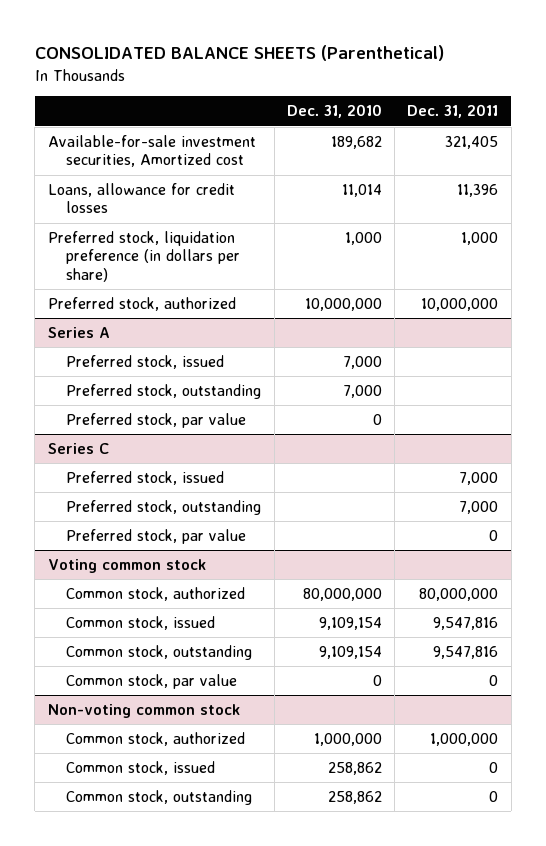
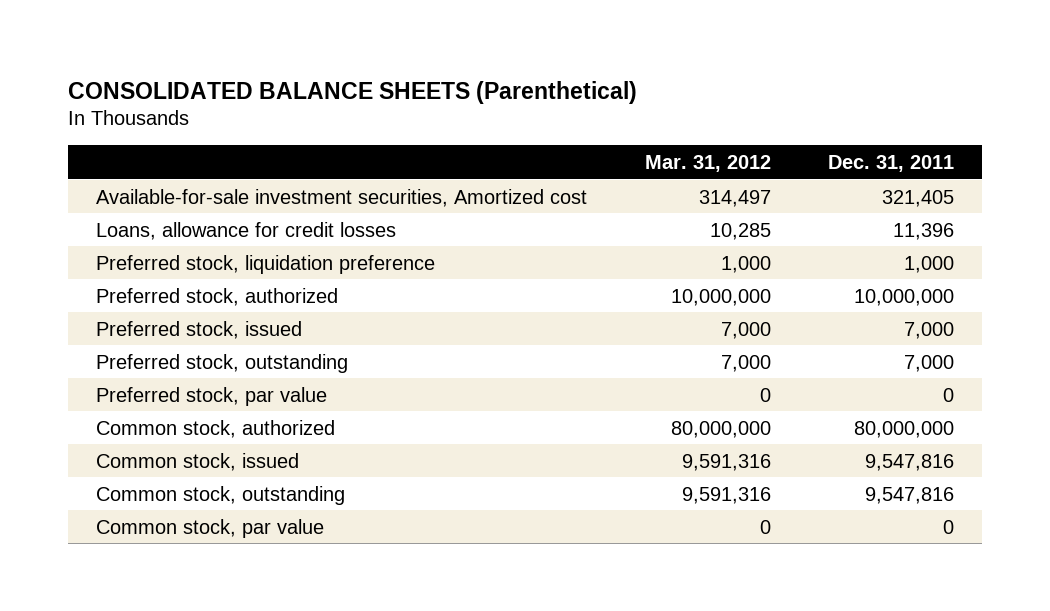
[286,104,382,119] Dec. 31, 2010 -> none
none -> [644,154,771,172] Mar. 31, 2012
[47,230,241,282] Preferred stock, liquidation preference (in dollars per share) -> [96,254,436,274] Preferred stock, liquidation preference
[47,326,110,338] Series A -> none
[66,354,225,369] Preferred stock, issued -> none
[66,383,262,399] Preferred stock, outstanding -> none
[66,412,247,428] Preferred stock, par value -> none
[47,442,109,454] Series C -> none
[47,558,206,573] Voting common stock -> none
[47,703,240,718] Non-voting common stock -> none
[66,731,246,746] Common stock, authorized -> none
[66,760,216,775] Common stock, issued -> none
[66,789,253,805] Common stock, outstanding -> none

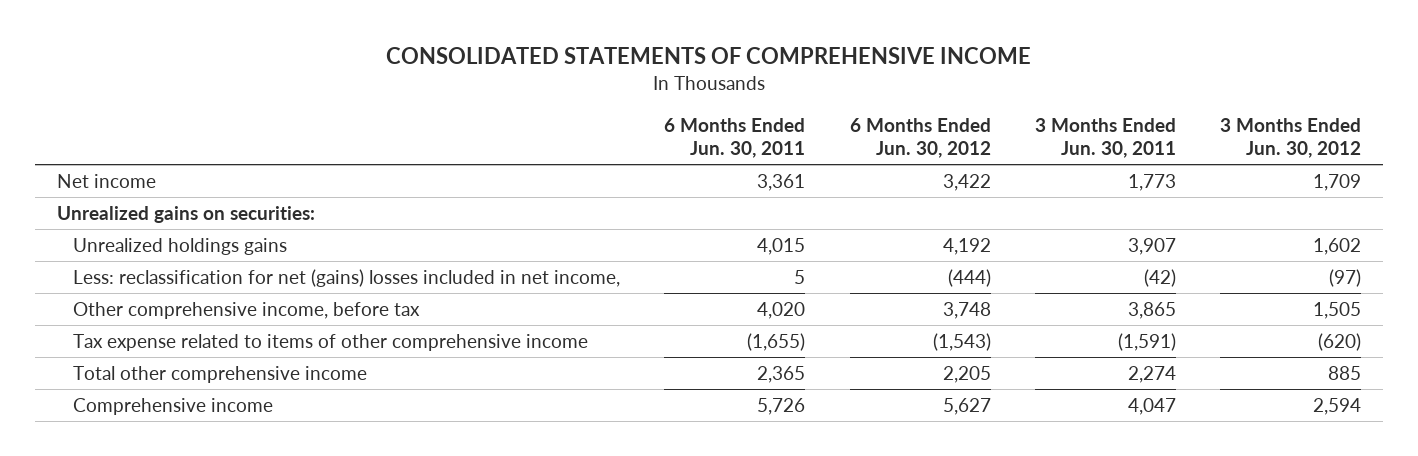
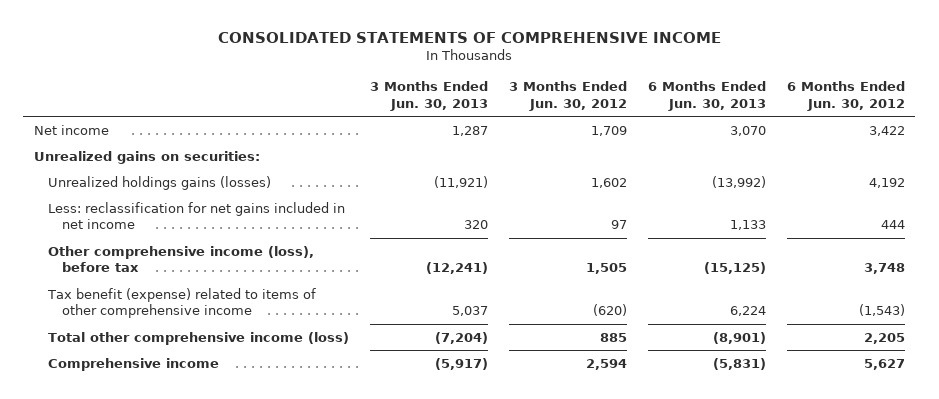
[664,118,806,158] 6 Months Ended Jun. 30, 2011 -> none
[1034,118,1176,158] 3 Months Ended Jun. 30, 2011 -> none
none -> [369,81,488,111] 3 Months Ended Jun. 30, 2013
none -> [647,81,766,111] 6 Months Ended Jun. 30, 2013
[73,238,288,256] Unrealized holdings gains -> [47,175,271,190] Unrealized holdings gains (losses)
[73,269,621,288] Less: reclassification for net (gains) losses included in net income, -> [47,201,345,230] Less: reclassification for net gains included in net income
[947,269,991,288] (444) -> [880,220,905,230] 444
[1328,269,1361,288] (97) -> [610,220,627,230] 97
[73,302,421,320] Other comprehensive income, before tax -> [47,245,314,273] Other comprehensive income (loss), before tax
[73,334,589,352] Tax expense related to items of other comprehensive income -> [46,287,316,319] Tax benefit (expense) related to items of other comprehensive income
[73,366,368,384] Total other comprehensive income -> [47,331,349,345] Total other comprehensive income (loss)

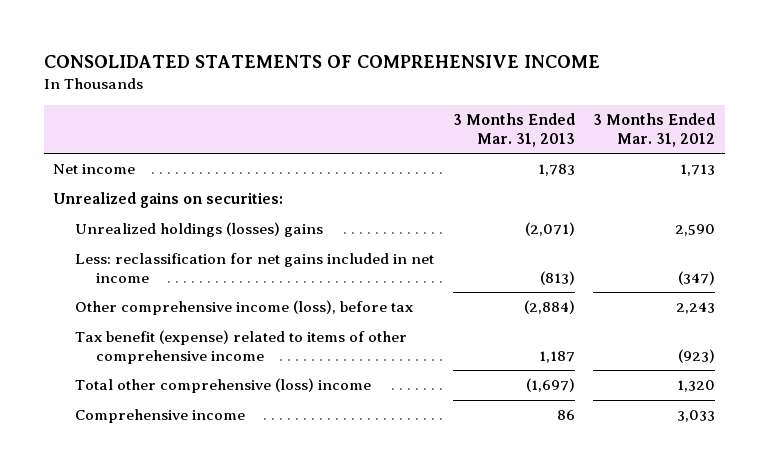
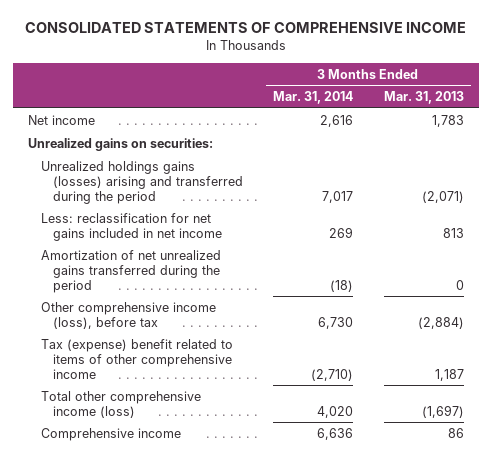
[593,113,716,147] 3 Months Ended Mar. 31, 2012 -> none
none -> [273,91,354,105] Mar. 31, 2014
[74,222,323,238] Unrealized holdings (losses) gains -> [40,160,243,204] Unrealized holdings gains (losses) arising and transferred during the period
[539,271,575,286] (813) -> [442,227,464,238] 813
none -> [40,249,221,293] Amortization of net unrealized gains transferred during the period
[74,330,407,365] Tax benefit (expense) related to items of other comprehensive income -> [40,338,233,379] Tax (expense) benefit related to items of other comprehensive income
[74,378,371,394] Total other comprehensive (loss) income -> [40,390,201,418] Total other comprehensive income (loss)

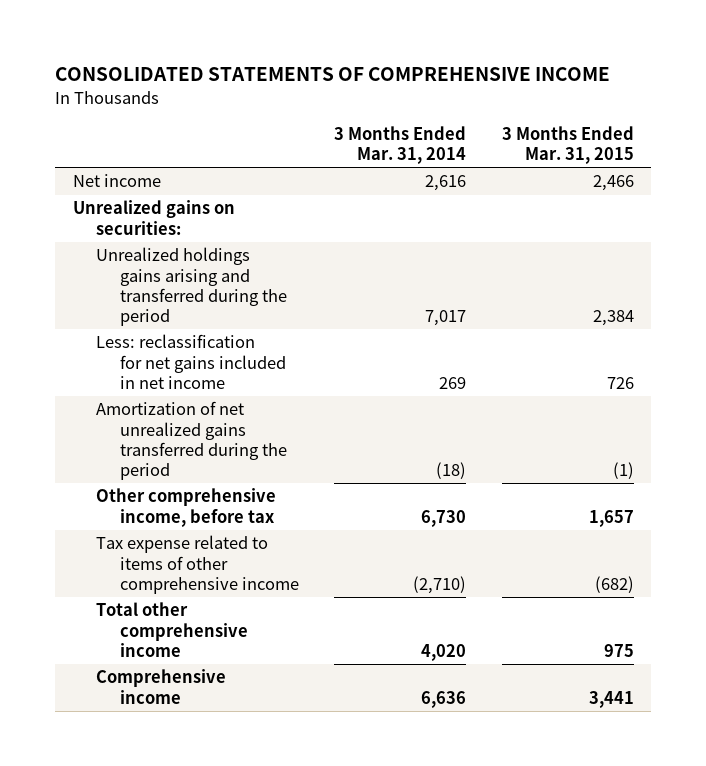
[383,91,464,105] Mar. 31, 2013 -> none
none -> [501,125,634,164] 3 Months Ended Mar. 31, 2015
[40,160,243,204] Unrealized holdings gains (losses) arising and transferred during the period -> [96,247,288,326] Unrealized holdings gains arising and transferred during the period
[40,301,216,329] Other comprehensive income (loss), before tax -> [96,488,277,527] Other comprehensive income, before tax
[40,338,233,379] Tax (expense) benefit related to items of other comprehensive income -> [96,535,300,594] Tax expense related to items of other comprehensive income
[40,390,201,418] Total other comprehensive income (loss) -> [96,602,249,657] Total other comprehensive income

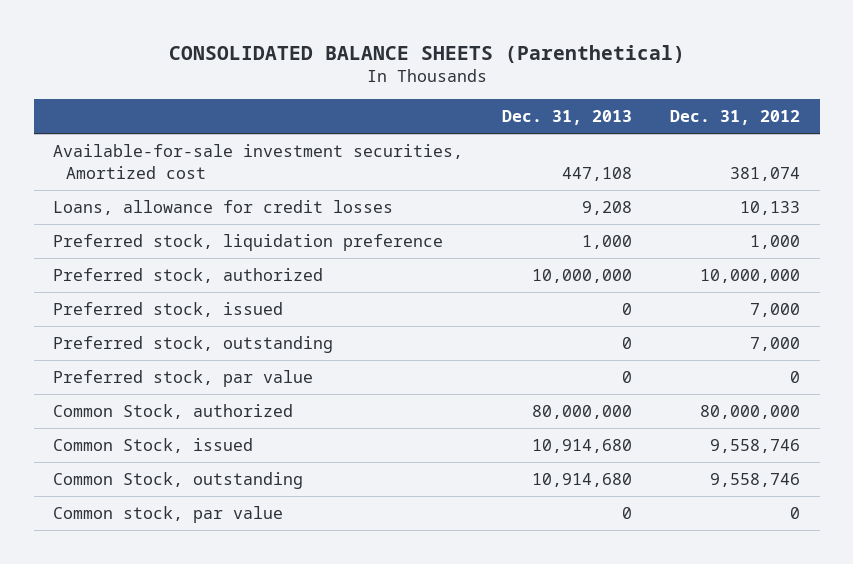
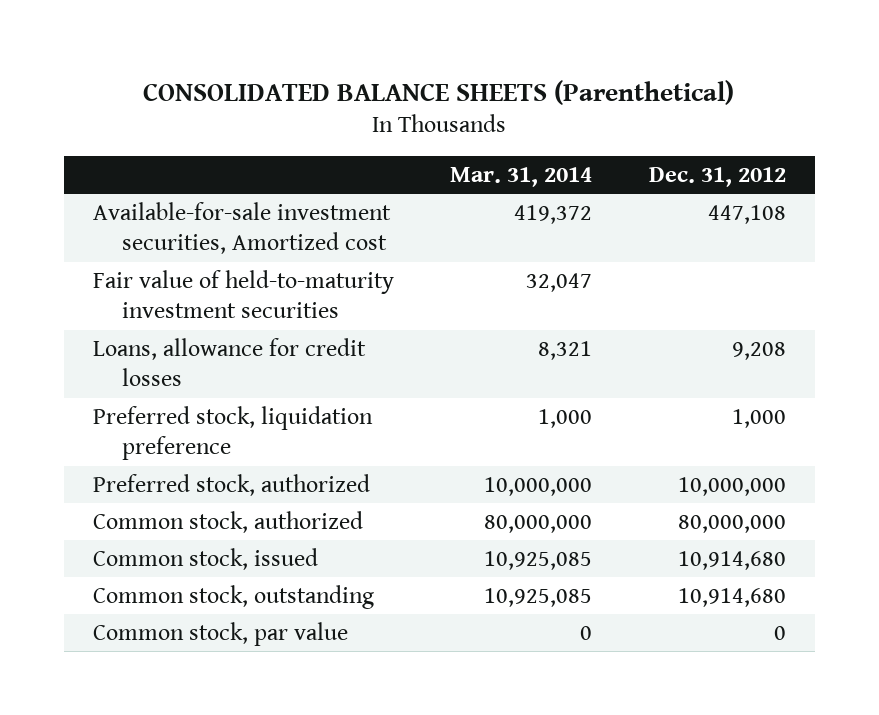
[501,110,632,126] Dec. 31, 2013 -> none
none -> [450,166,593,187] Mar. 31, 2014
[730,166,801,181] 381,074 -> [708,204,787,224] 447,108
none -> [92,269,394,319] Fair value of held-to-maturity investment securities
[740,201,801,216] 10,133 -> [732,341,787,360] 9,208
[53,302,284,318] Preferred stock, issued -> none
[53,336,334,354] Preferred stock, outstanding -> none
[53,370,314,388] Preferred stock, par value -> none
[53,404,294,420] Common Stock, authorized -> [92,510,363,533] Common stock, authorized
[53,438,254,454] Common Stock, issued -> [92,547,318,570] Common stock, issued
[710,439,801,454] 9,558,746 -> [678,550,787,570] 10,914,680
[53,472,304,490] Common Stock, outstanding -> [92,584,374,609] Common stock, outstanding
[710,473,801,488] 9,558,746 -> [678,587,787,607] 10,914,680

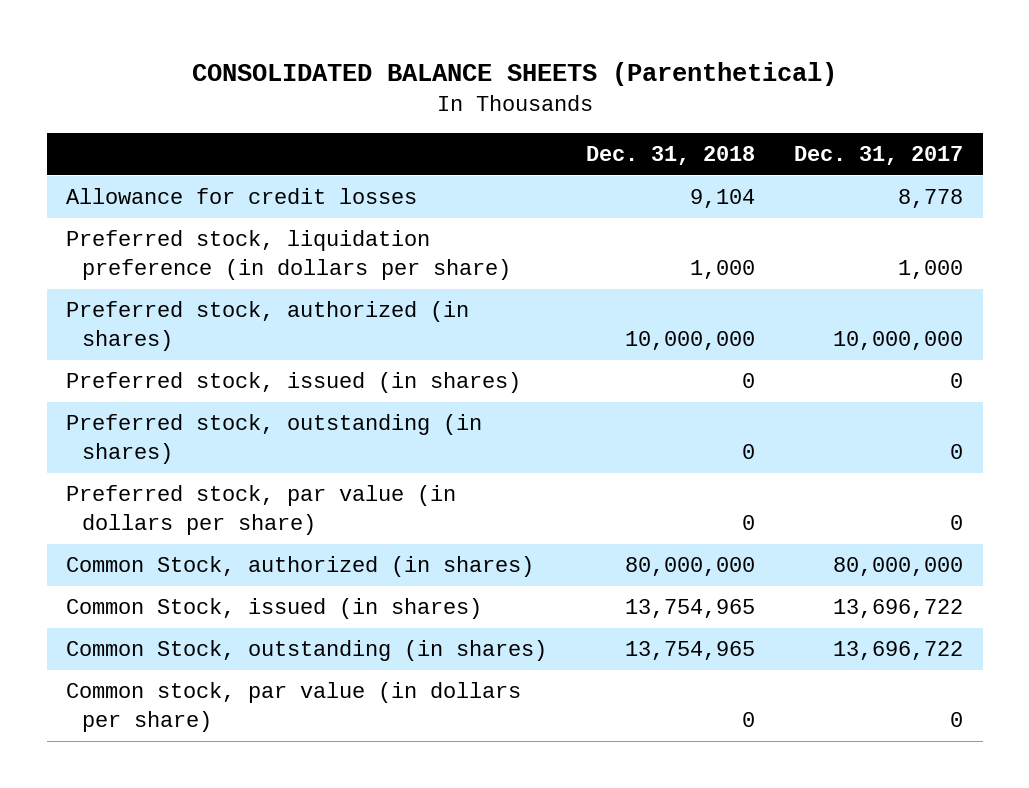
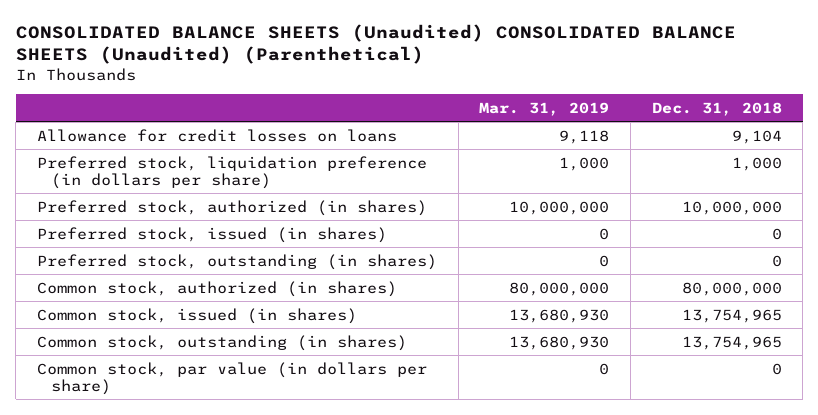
[191,61,837,86] CONSOLIDATED BALANCE SHEETS (Parenthetical) -> [15,23,736,65] CONSOLIDATED BALANCE SHEETS (Unaudited) CONSOLIDATED BALANCE SHEETS (Unaudited) (Parenthetical)
[794,145,964,165] Dec. 31, 2017 -> none
none -> [479,101,610,116] Mar. 31, 2019
[66,188,418,205] Allowance for credit losses -> [36,128,397,142] Allowance for credit losses on loans
[66,485,457,535] Preferred stock, par value (in dollars per share) -> none
[66,556,535,578] Common Stock, authorized (in shares) -> [36,280,397,297] Common stock, authorized (in shares)
[66,598,483,620] Common Stock, issued (in shares) -> [36,307,357,324] Common stock, issued (in shares)
[66,640,548,662] Common Stock, outstanding (in shares) -> [36,334,407,351] Common stock, outstanding (in shares)

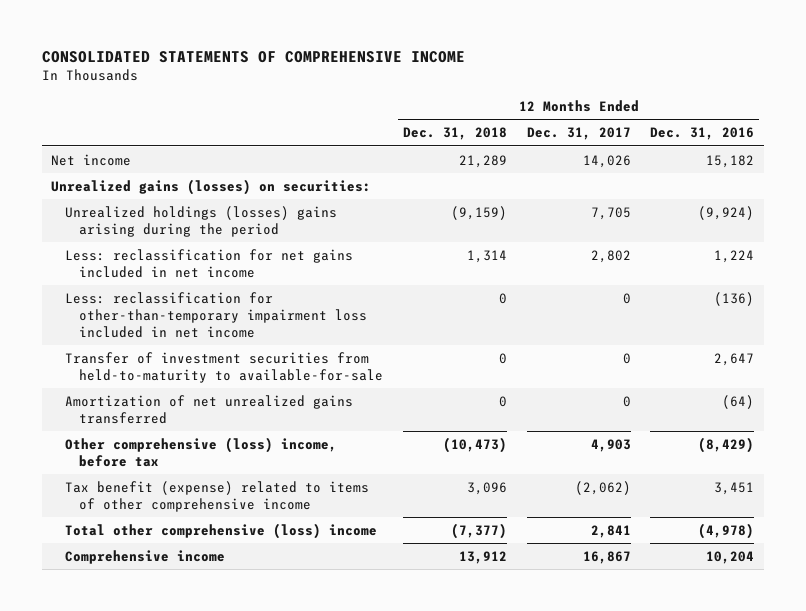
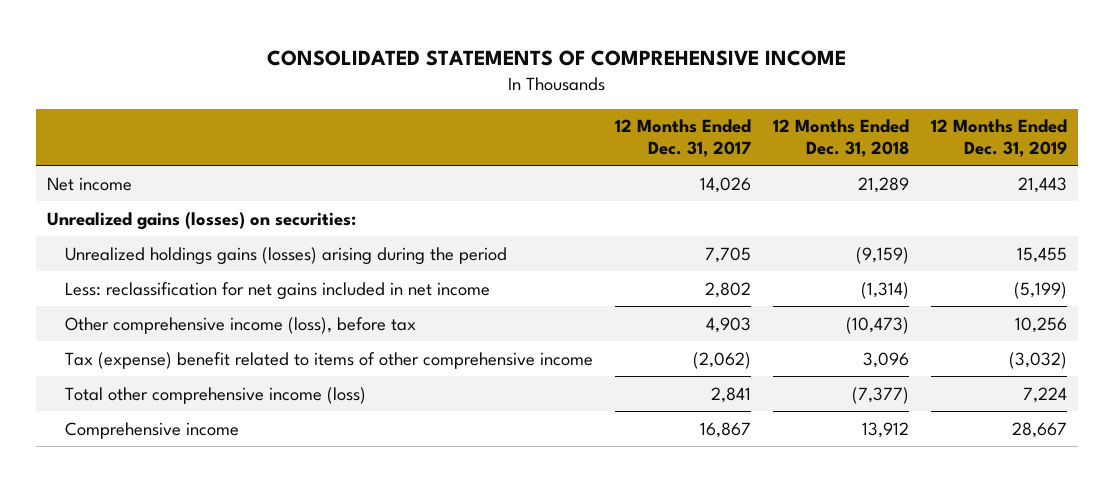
[650,127,755,141] Dec. 31, 2016 -> none
none -> [930,119,1067,157] 12 Months Ended Dec. 31, 2019
[65,291,368,338] Less: reclassification for other-than-temporary impairment loss included in net income -> none
[65,351,384,383] Transfer of investment securities from held-to-maturity to available-for-sale -> none
[65,394,354,424] Amortization of net unrealized gains transferred -> none
[65,205,338,237] Unrealized holdings (losses) gains arising during the period -> [65,246,508,265] Unrealized holdings gains (losses) arising during the period
[466,249,507,263] 1,314 -> [860,281,909,299] (1,314)
[65,436,338,467] Other comprehensive (loss) income, before tax -> [65,316,417,334] Other comprehensive income (loss), before tax
[65,480,370,512] Tax benefit (expense) related to items of other comprehensive income -> [65,351,594,369] Tax (expense) benefit related to items of other comprehensive income
[65,522,378,539] Total other comprehensive (loss) income -> [65,386,367,404] Total other comprehensive income (loss)

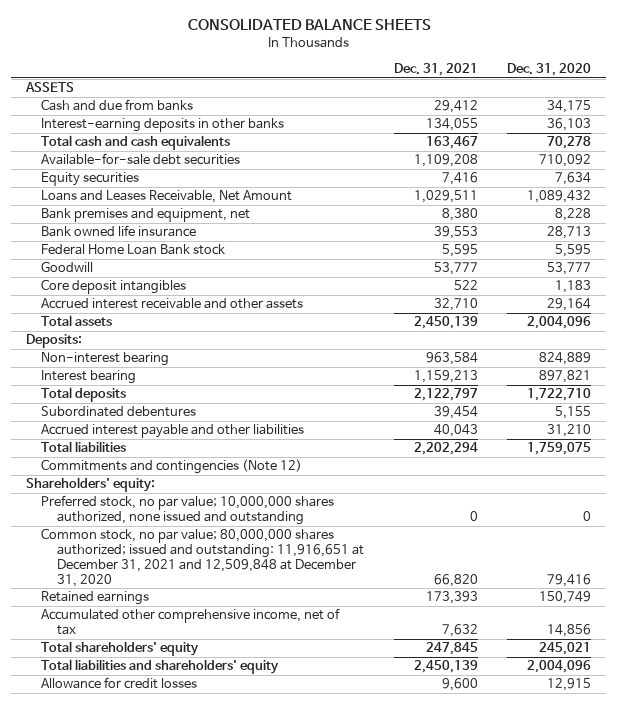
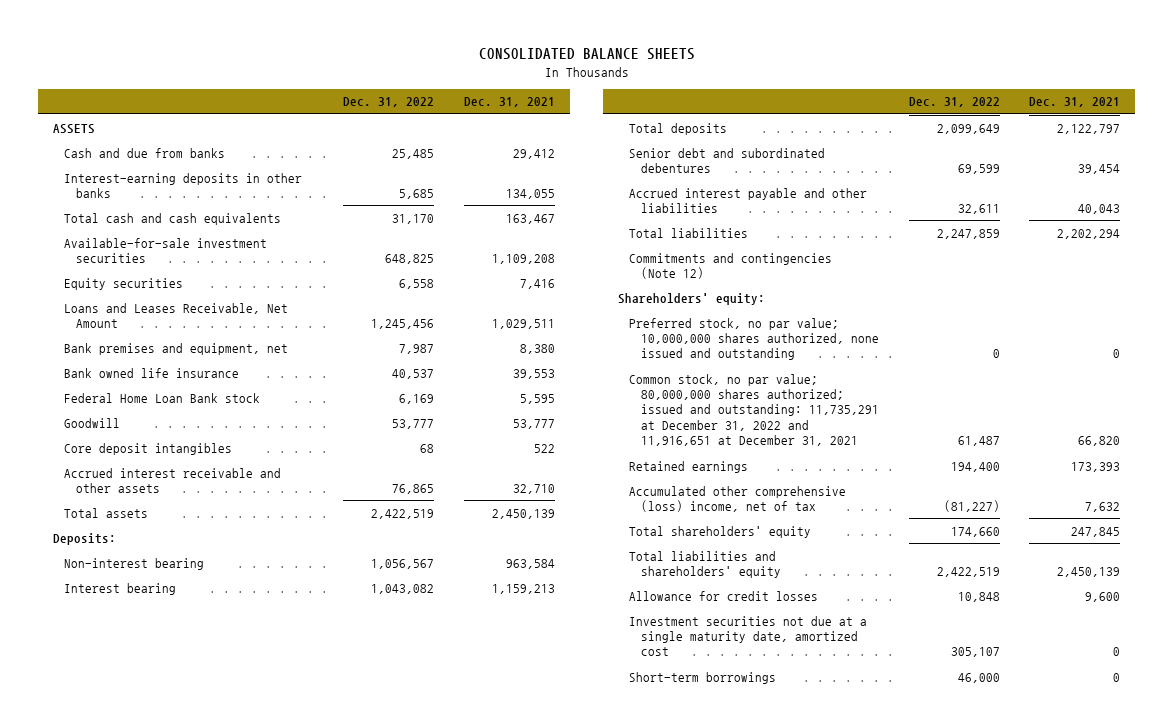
[507,63,592,77] Dec. 31, 2020 -> none
none -> [343,97,435,108] Dec. 31, 2022
[41,153,241,166] Available-for-sale debt securities -> [64,237,268,264] Available-for-sale investment securities
[41,406,197,418] Subordinated debentures -> [629,147,826,174] Senior debt and subordinated debentures
[41,528,365,587] Common stock, no par value; 80,000,000 shares authorized; issued and outstanding: 11,916,651 at December 31, 2021 and 12,509,848 at December 31, 2020 -> [629,373,879,447] Common stock, no par value; 80,000,000 shares authorized; issued and outstanding: 11,735,291 at December 31, 2022 and 11,916,651 at December 31, 2021
[41,608,341,636] Accumulated other comprehensive income, net of tax -> [629,485,847,513] Accumulated other comprehensive (loss) income, net of tax
none -> [629,615,868,657] Investment securities not due at a single maturity date, amortized cost
none -> [629,671,777,684] Short-term borrowings

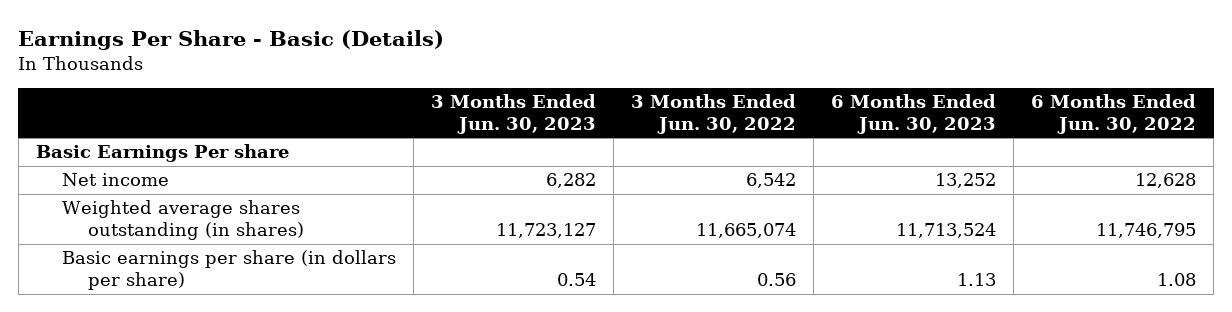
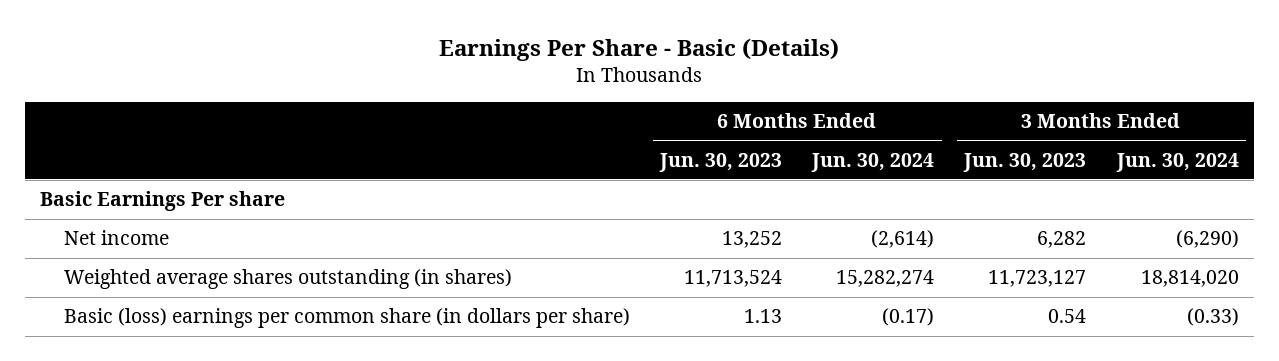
[631,93,797,134] 3 Months Ended Jun. 30, 2022 -> none
[1031,93,1197,134] 6 Months Ended Jun. 30, 2022 -> none
none -> [811,152,935,172] Jun. 30, 2024
none -> [1115,152,1239,172] Jun. 30, 2024
[61,250,396,291] Basic earnings per share (in dollars per share) -> [63,308,630,329] Basic (loss) earnings per common share (in dollars per share)

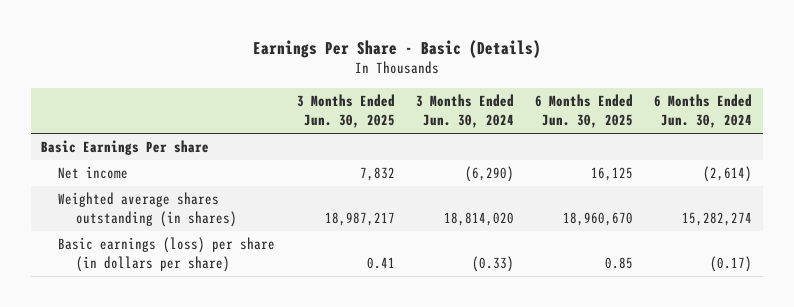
[659,152,783,172] Jun. 30, 2023 -> none
[963,152,1087,172] Jun. 30, 2023 -> none
none -> [296,94,395,129] 3 Months Ended Jun. 30, 2025
none -> [535,94,634,129] 6 Months Ended Jun. 30, 2025
[63,308,630,329] Basic (loss) earnings per common share (in dollars per share) -> [58,237,276,273] Basic earnings (loss) per share (in dollars per share)

